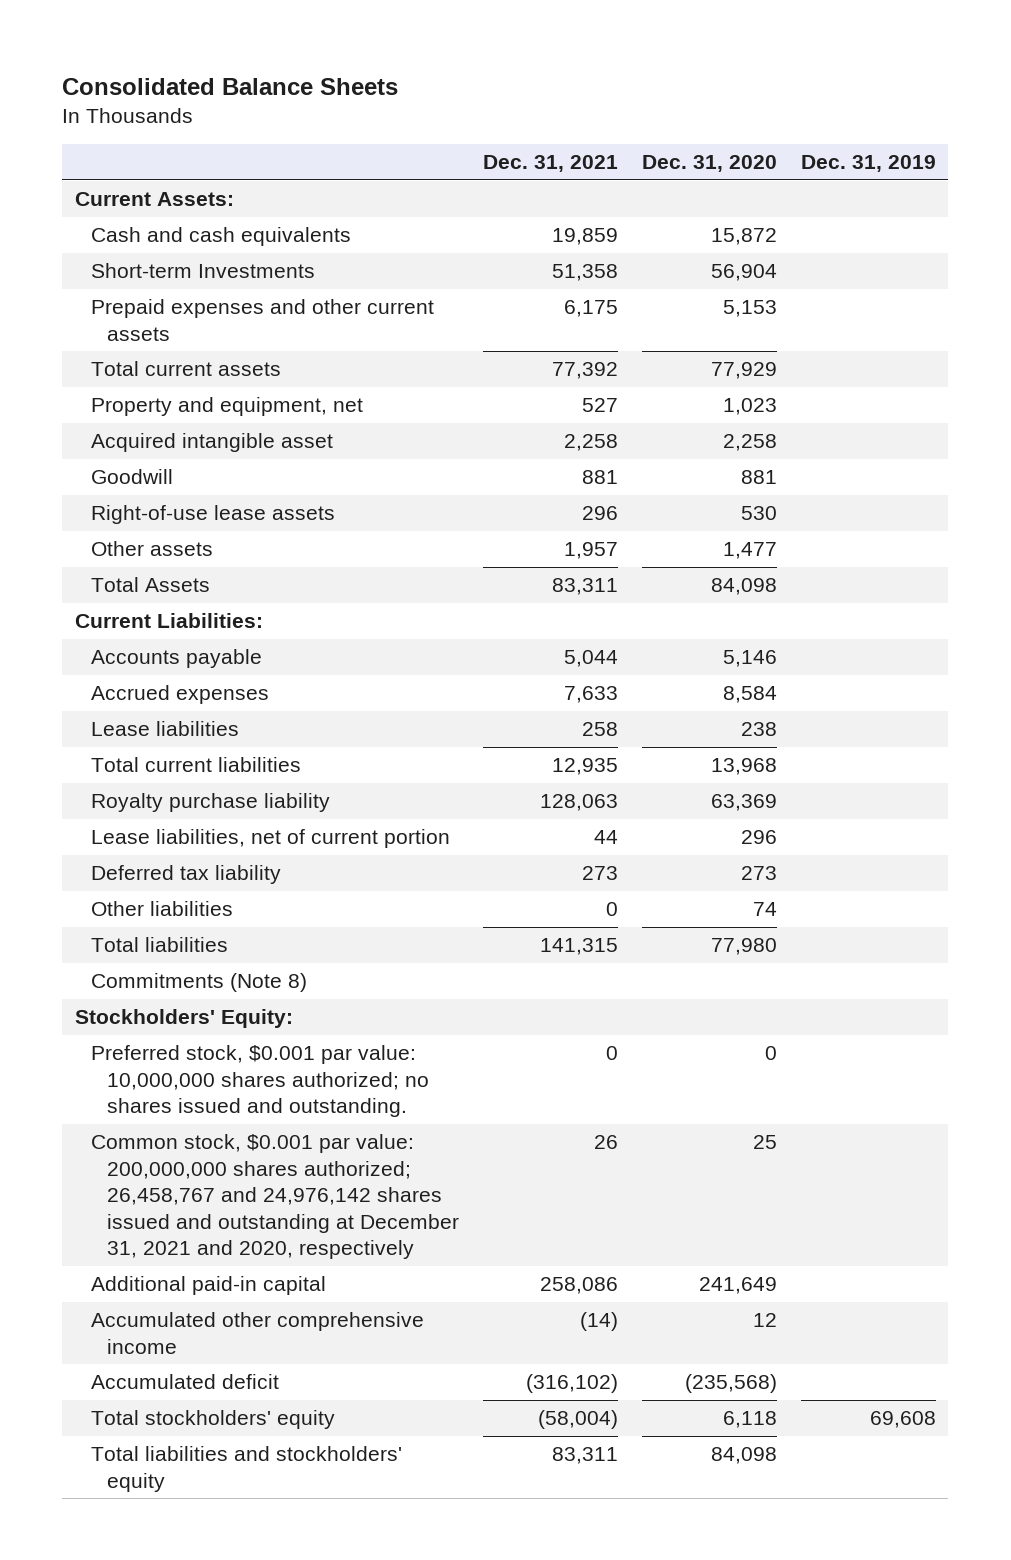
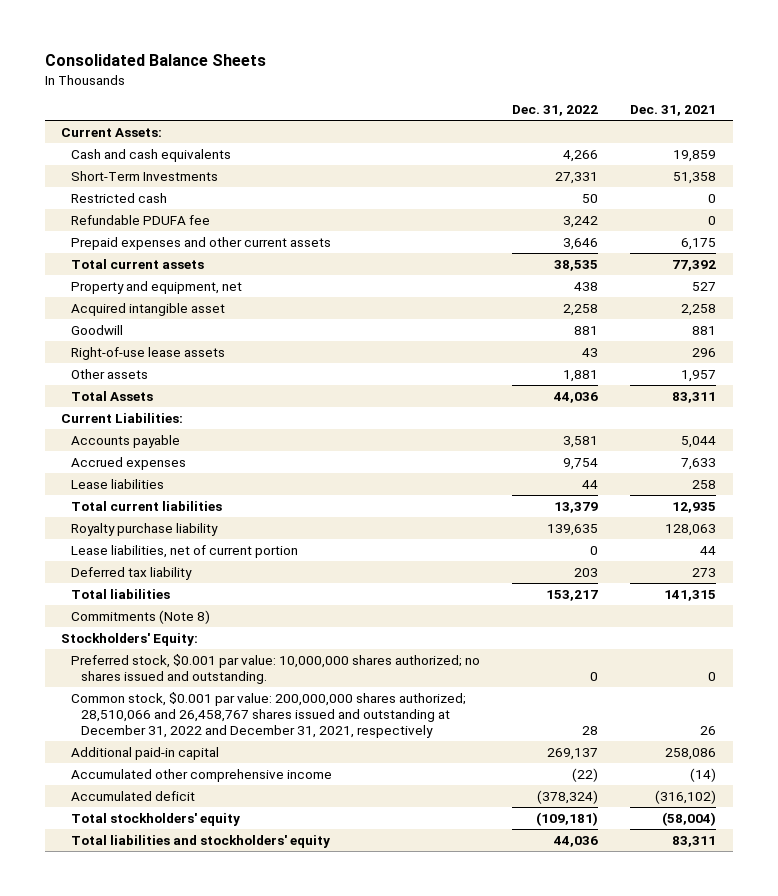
[641,154,777,172] Dec. 31, 2020 -> none
[801,154,937,172] Dec. 31, 2019 -> none
none -> [512,105,599,117] Dec. 31, 2022
[90,263,315,279] Short-term Investments -> [71,170,219,181] Short-Term Investments
none -> [71,192,168,203] Restricted cash
none -> [71,214,211,225] Refundable PDUFA fee
[90,901,233,917] Other liabilities -> none
[90,1134,459,1260] Common stock, $0.001 par value: 200,000,000 shares authorized; 26,458,767 and 24,976,142 shares issued and outstanding at December 31, 2021 and 2020, respectively -> [71,691,467,739] Common stock, $0.001 par value: 200,000,000 shares authorized; 28,510,066 and 26,458,767 shares issued and outstanding at December 31, 2022 and December 31, 2021, respectively

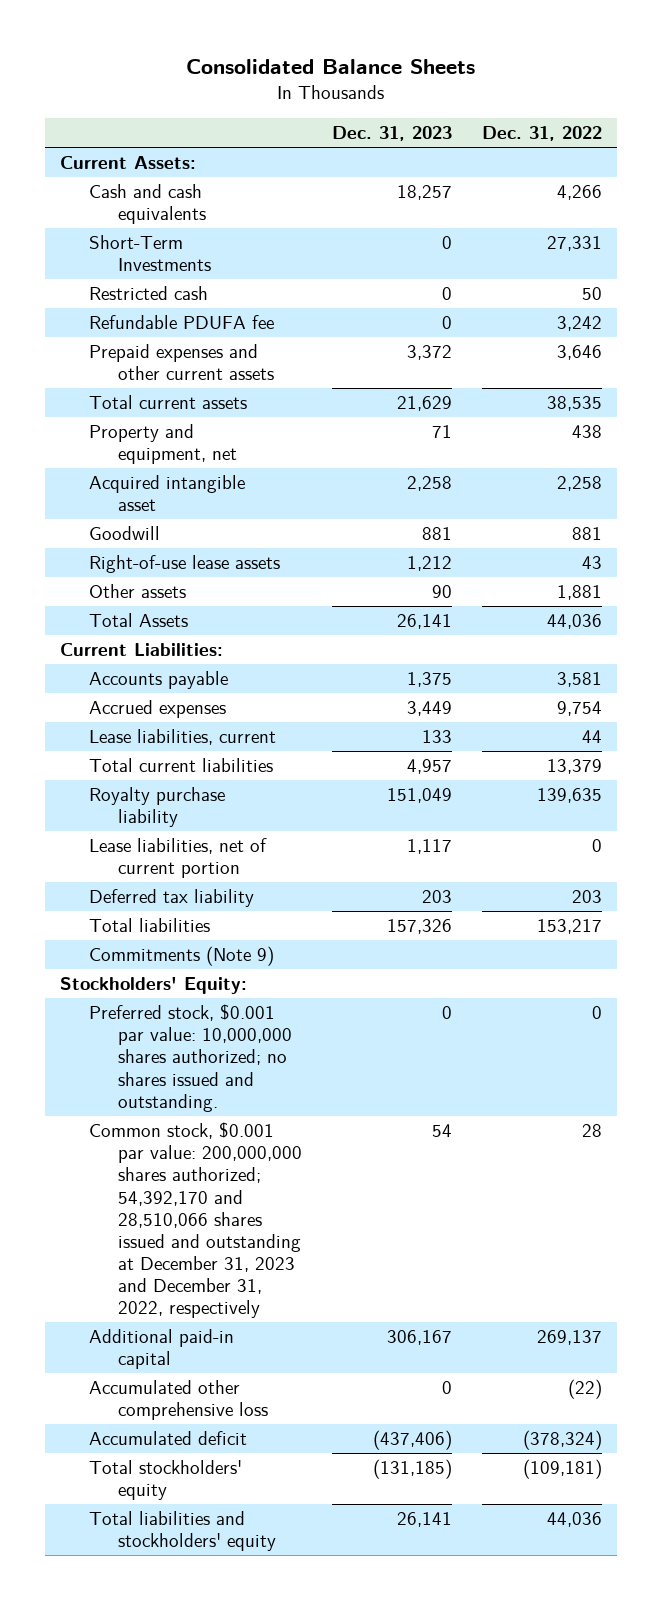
[630,105,717,117] Dec. 31, 2021 -> none
none -> [332,126,453,142] Dec. 31, 2023
[71,478,165,489] Lease liabilities -> [89,729,277,746] Lease liabilities, current
[71,609,211,624] Commitments (Note 8) -> [89,946,275,967] Commitments (Note 9)
[71,691,467,739] Common stock, $0.001 par value: 200,000,000 shares authorized; 28,510,066 and 26,458,767 shares issued and outstanding at December 31, 2022 and December 31, 2021, respectively -> [89,1122,302,1319] Common stock, $0.001 par value: 200,000,000 shares authorized; 54,392,170 and 28,510,066 shares issued and outstanding at December 31, 2023 and December 31, 2022, respectively
[71,768,333,782] Accumulated other comprehensive income -> [89,1380,268,1421] Accumulated other comprehensive loss

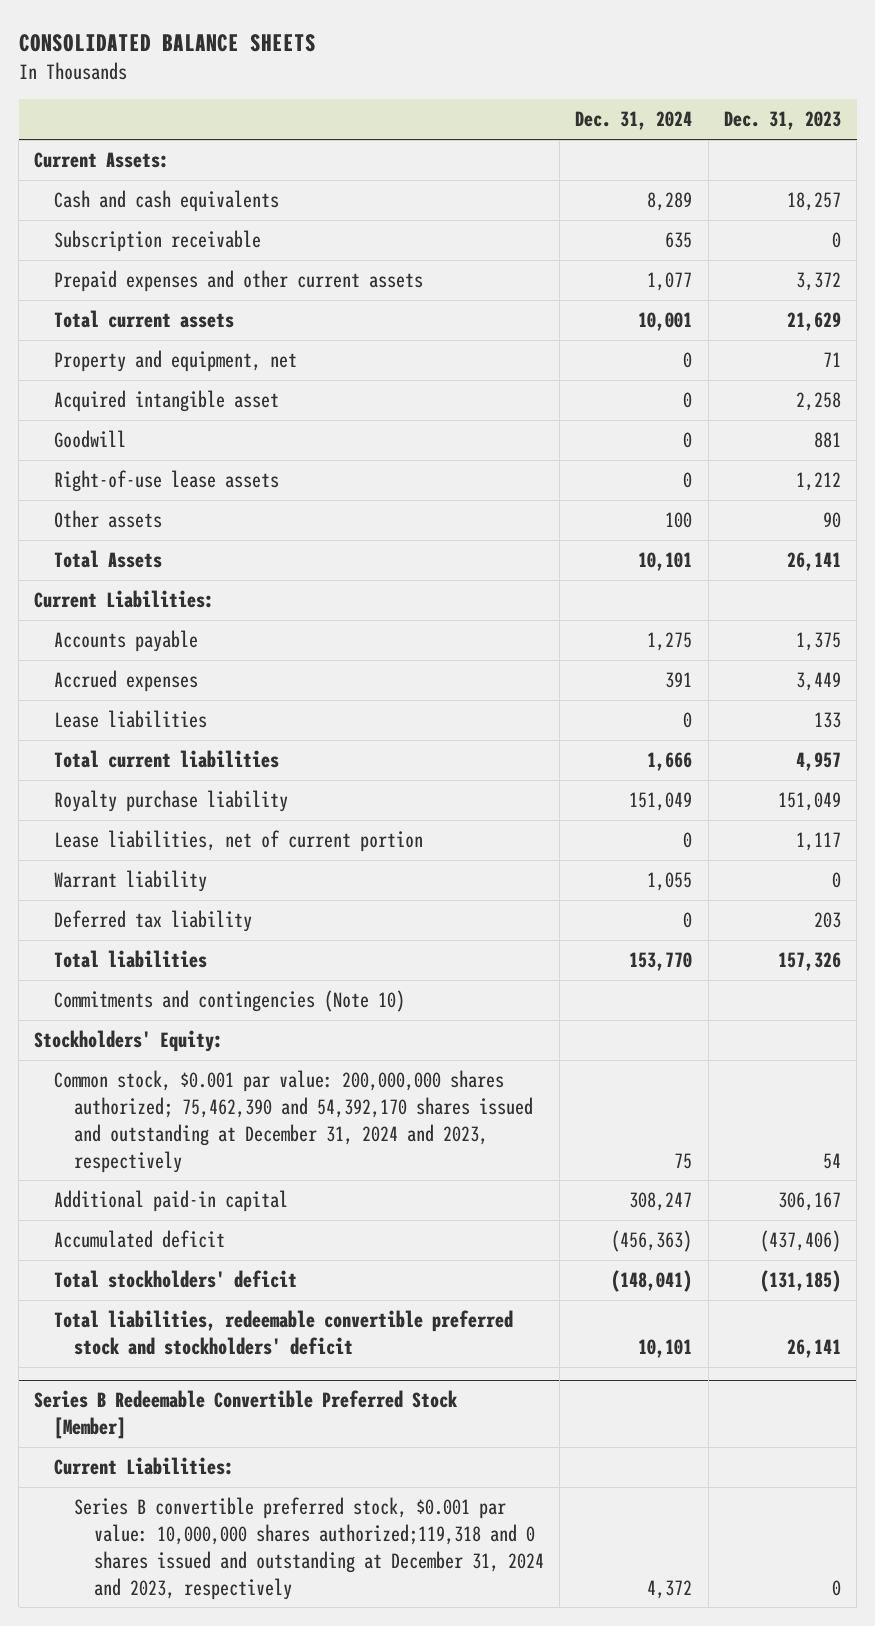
[186,59,476,75] Consolidated Balance Sheets -> [18,33,316,52] CONSOLIDATED BALANCE SHEETS
[482,126,603,142] Dec. 31, 2022 -> none
none -> [575,111,693,131] Dec. 31, 2024
[89,235,211,272] Short-Term Investments -> none
[89,286,209,301] Restricted cash -> none
[89,315,275,330] Refundable PDUFA fee -> none
none -> [54,230,262,253] Subscription receivable
[89,729,277,746] Lease liabilities, current -> [54,710,208,729] Lease liabilities
none -> [54,870,208,893] Warrant liability
[89,946,275,967] Commitments (Note 9) -> [54,990,406,1013] Commitments and contingencies (Note 10)
[89,1004,292,1112] Preferred stock, $0.001 par value: 10,000,000 shares authorized; no shares issued and outstanding. -> none
[89,1122,302,1319] Common stock, $0.001 par value: 200,000,000 shares authorized; 54,392,170 and 28,510,066 shares issued and outstanding at December 31, 2023 and December 31, 2022, respectively -> [54,1070,534,1173] Common stock, $0.001 par value: 200,000,000 shares authorized; 75,462,390 and 54,392,170 shares issued and outstanding at December 31, 2024 and 2023, respectively
[89,1380,268,1421] Accumulated other comprehensive loss -> none
[89,1460,243,1501] Total stockholders' equity -> [54,1270,298,1289] Total stockholders' deficit
[89,1511,276,1552] Total liabilities and stockholders' equity -> [54,1310,514,1355] Total liabilities, redeemable convertible preferred stock and stockholders' deficit
none -> [34,1390,459,1440] Series B Redeemable Convertible Preferred Stock [Member]
none -> [54,1457,235,1476] Current Liabilities:
none -> [74,1497,544,1600] Series B convertible preferred stock, $0.001 par value: 10,000,000 shares authorized;119,318 and 0 shares issued and outstanding at December 31, 2024 and 2023, respectively

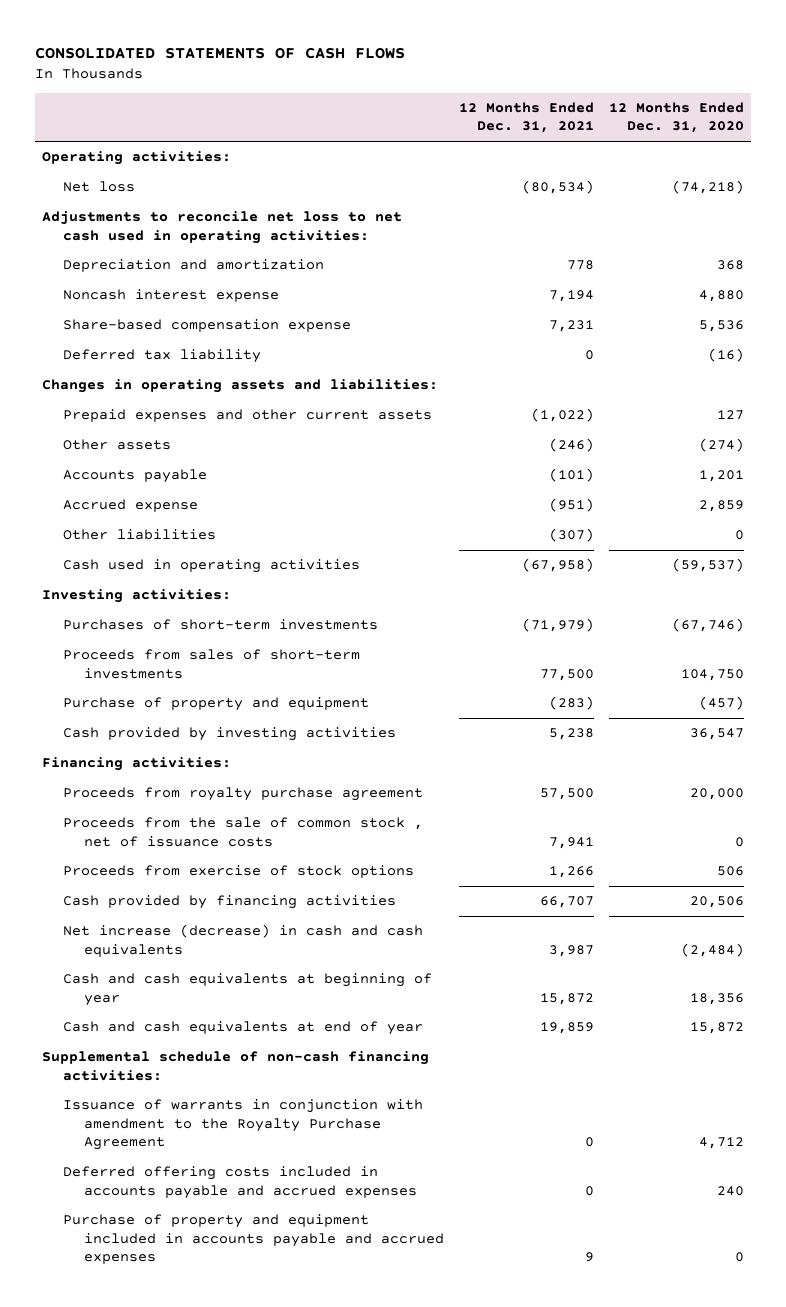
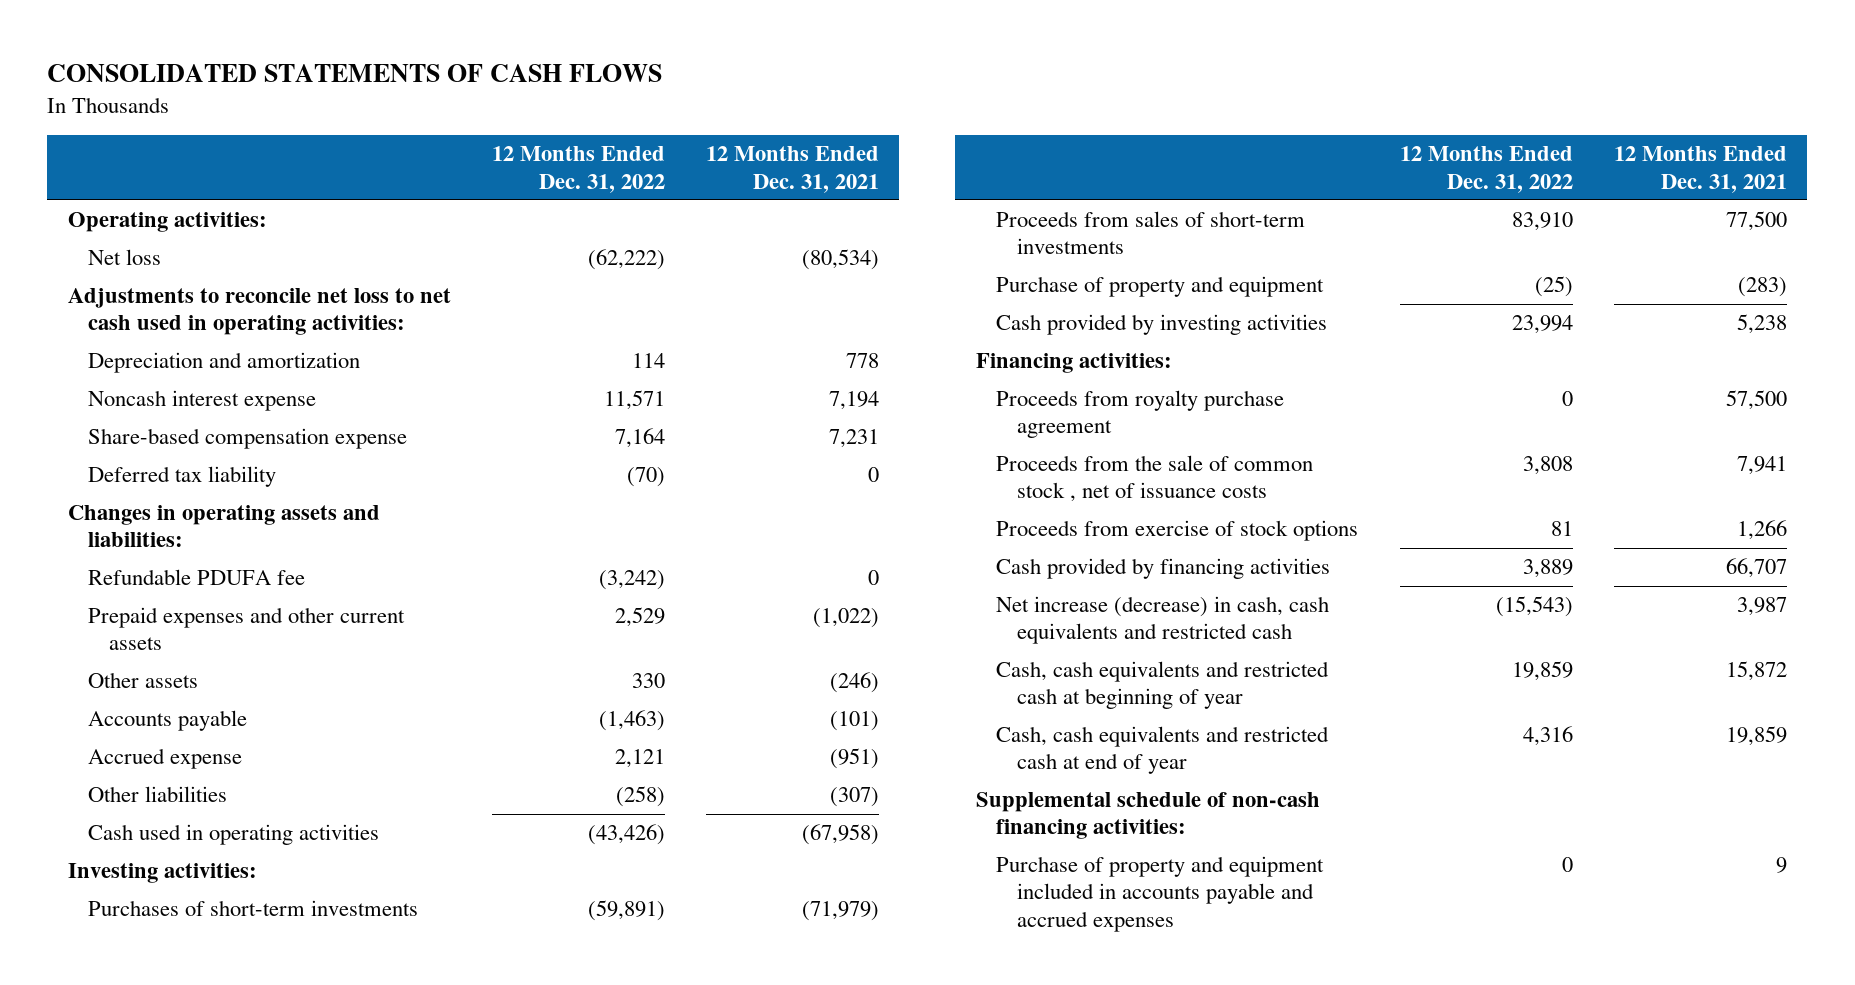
[608,102,744,134] 12 Months Ended Dec. 31, 2020 -> none
none -> [491,146,665,193] 12 Months Ended Dec. 31, 2022
none -> [88,569,306,586] Refundable PDUFA fee
[63,924,424,957] Net increase (decrease) in cash and cash equivalents -> [996,596,1330,645] Net increase (decrease) in cash, cash equivalents and restricted cash
[63,973,433,1006] Cash and cash equivalents at beginning of year -> [996,661,1330,710] Cash, cash equivalents and restricted cash at beginning of year
[63,1021,424,1036] Cash and cash equivalents at end of year -> [996,726,1330,775] Cash, cash equivalents and restricted cash at end of year
[63,1099,424,1151] Issuance of warrants in conjunction with amendment to the Royalty Purchase Agreement -> none
[63,1166,417,1199] Deferred offering costs included in accounts payable and accrued expenses -> none

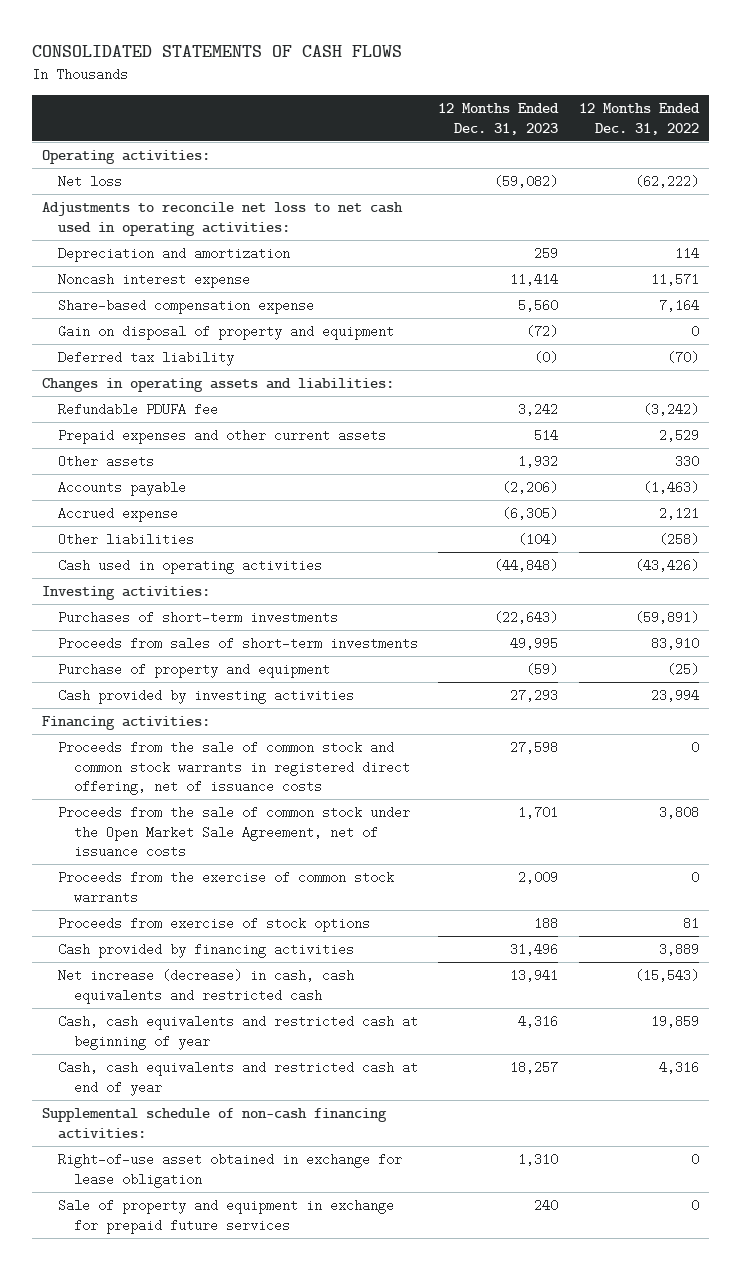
[705,146,879,193] 12 Months Ended Dec. 31, 2021 -> none
none -> [438,103,560,136] 12 Months Ended Dec. 31, 2023
none -> [58,324,395,340] Gain on disposal of property and equipment
[996,390,1285,439] Proceeds from royalty purchase agreement -> none
none -> [58,740,411,796] Proceeds from the sale of common stock and common stock warrants in registered direct offering, net of issuance costs
[996,455,1314,503] Proceeds from the sale of common stock , net of issuance costs -> [58,805,411,859] Proceeds from the sale of common stock under the Open Market Sale Agreement, net of issuance costs
none -> [58,870,395,904] Proceeds from the exercise of common stock warrants
[996,856,1325,932] Purchase of property and equipment included in accounts payable and accrued expenses -> none
none -> [58,1152,403,1188] Right-of-use asset obtained in exchange for lease obligation
none -> [58,1198,395,1234] Sale of property and equipment in exchange for prepaid future services

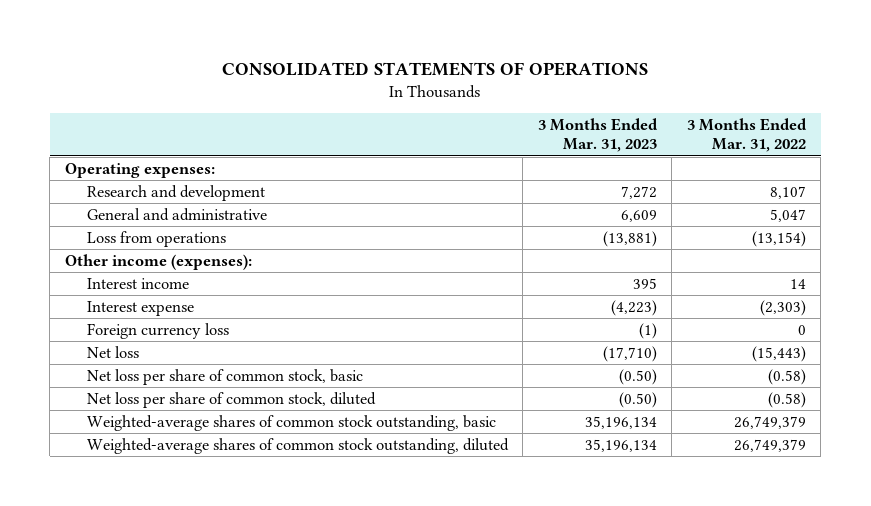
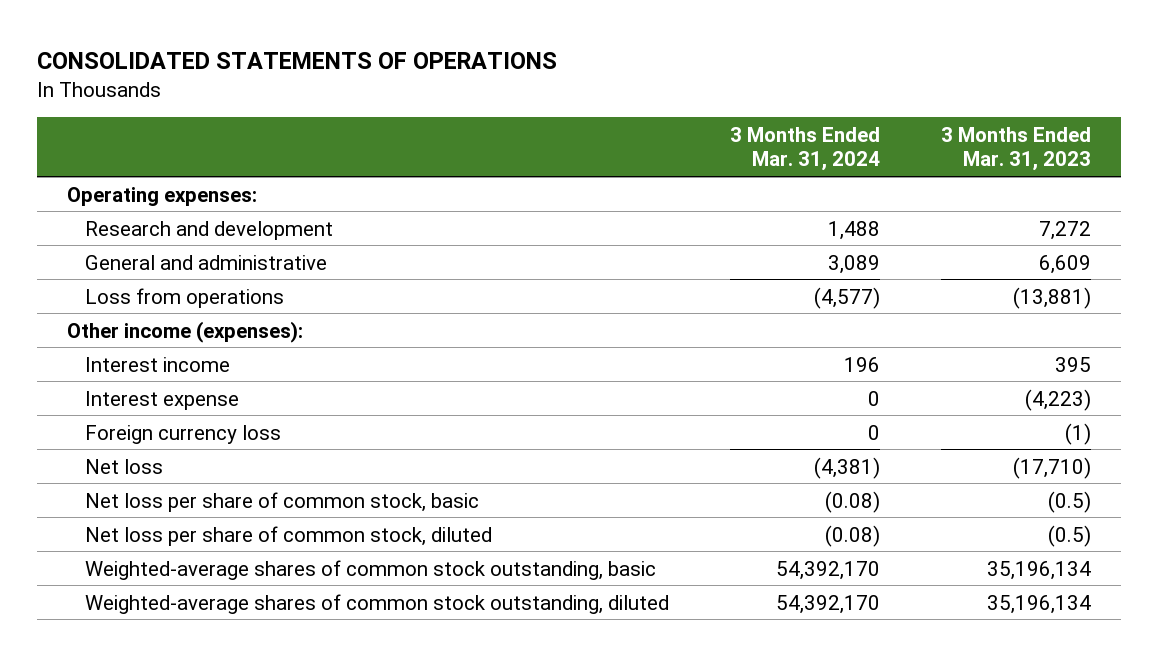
[686,118,807,153] 3 Months Ended Mar. 31, 2022 -> none
none -> [729,126,880,172] 3 Months Ended Mar. 31, 2024
[618,369,657,386] (0.50) -> [1047,490,1091,513] (0.5)
[618,392,657,409] (0.50) -> [1047,524,1091,547] (0.5)

